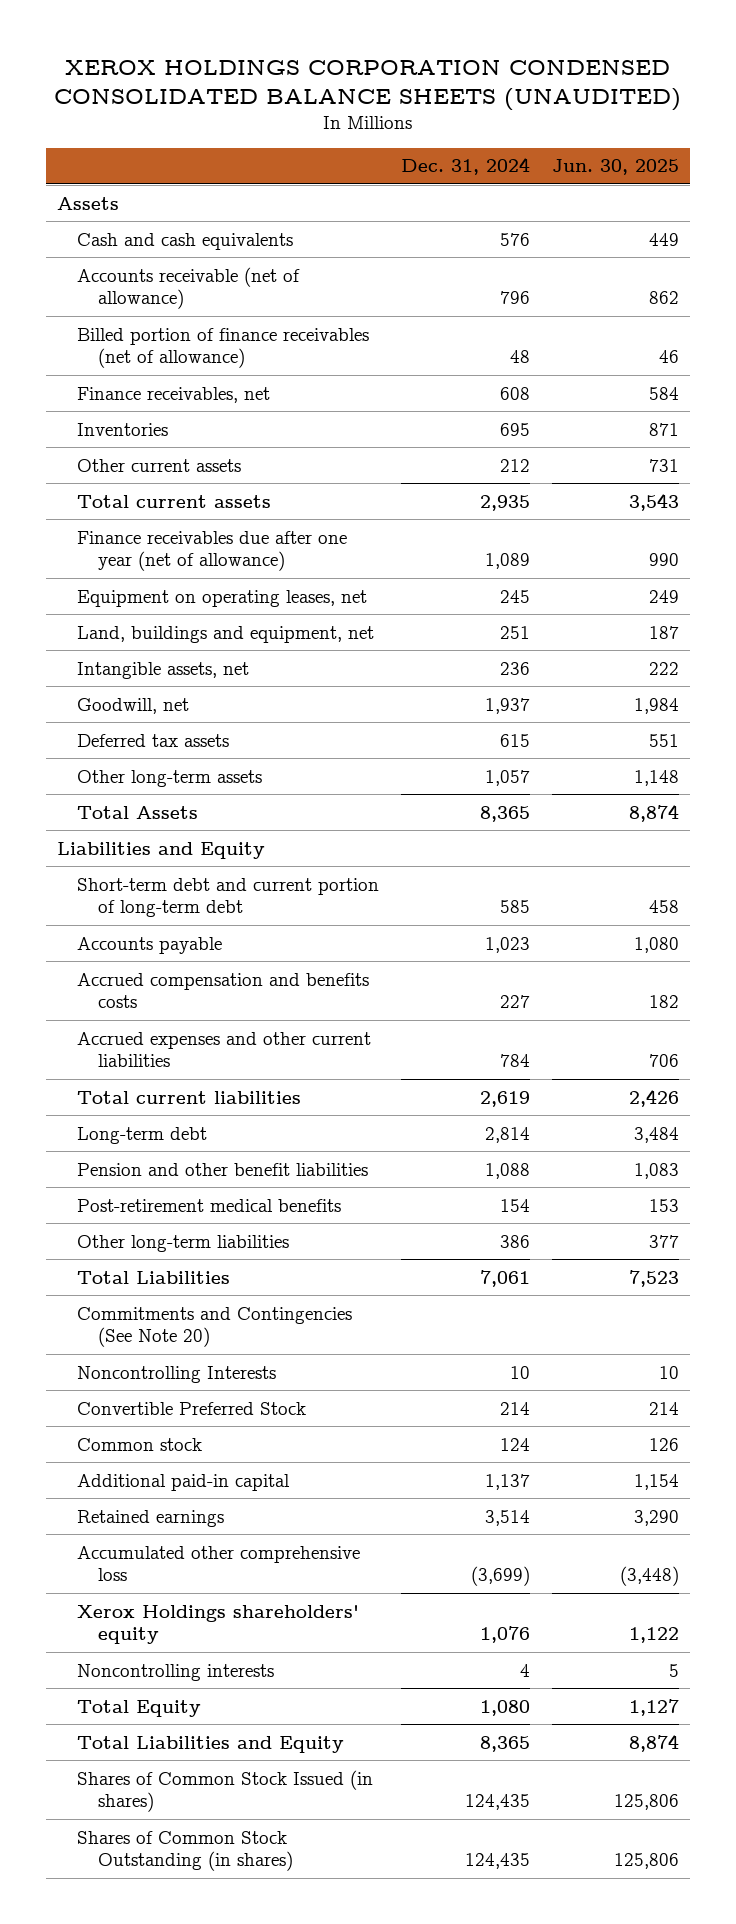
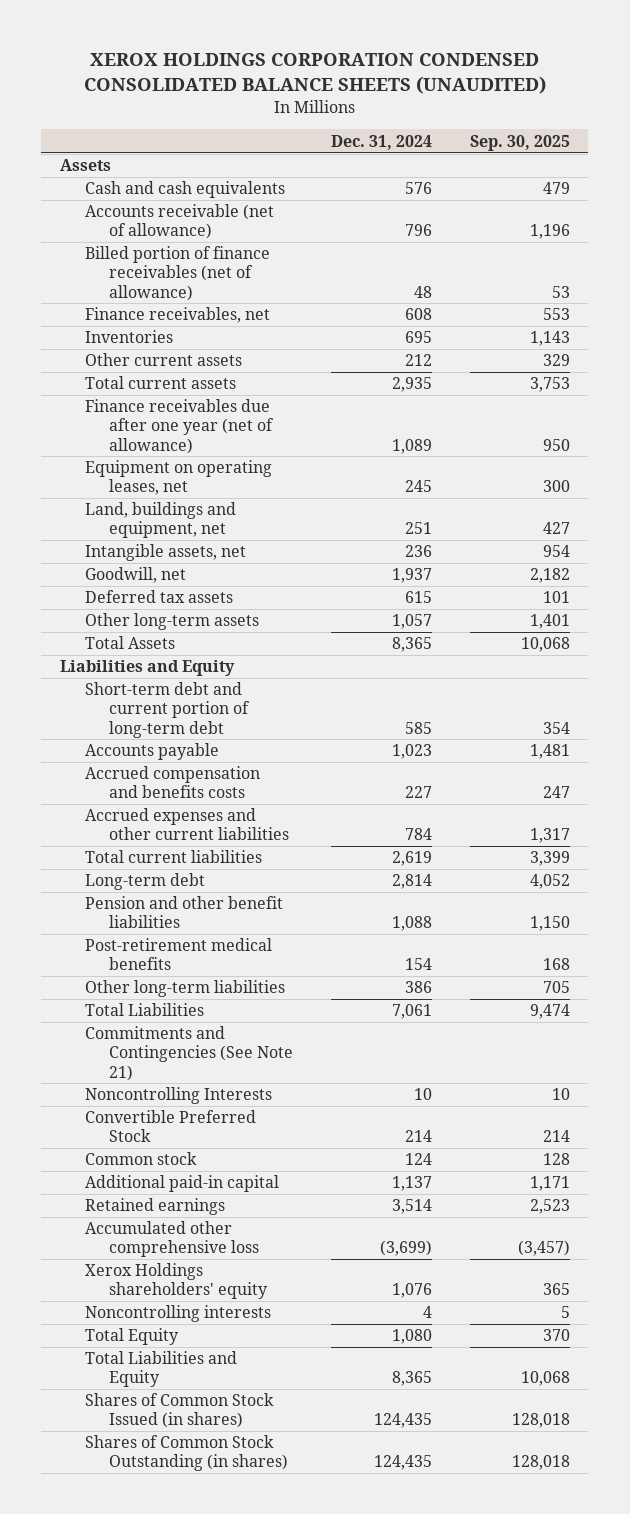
[552,159,680,176] Jun. 30, 2025 -> none
none -> [469,134,570,151] Sep. 30, 2025
[77,1306,353,1347] Commitments and Contingencies (See Note 20) -> [84,1026,294,1081] Commitments and Contingencies (See Note 21)

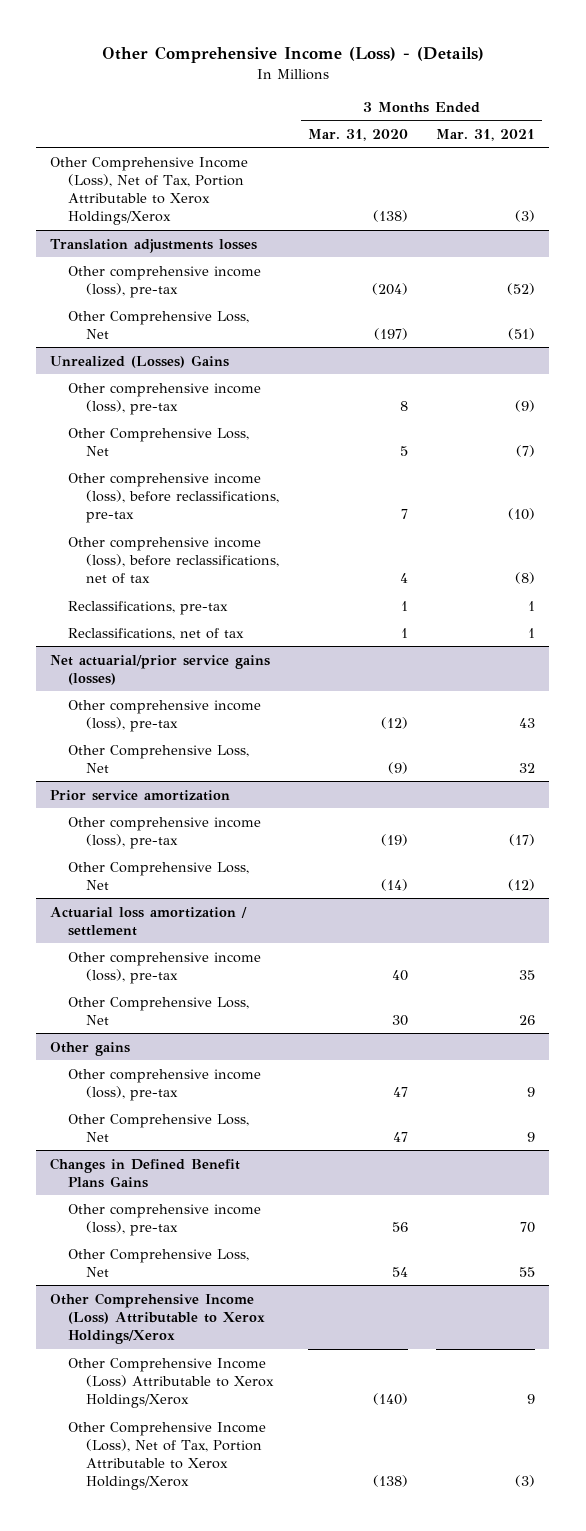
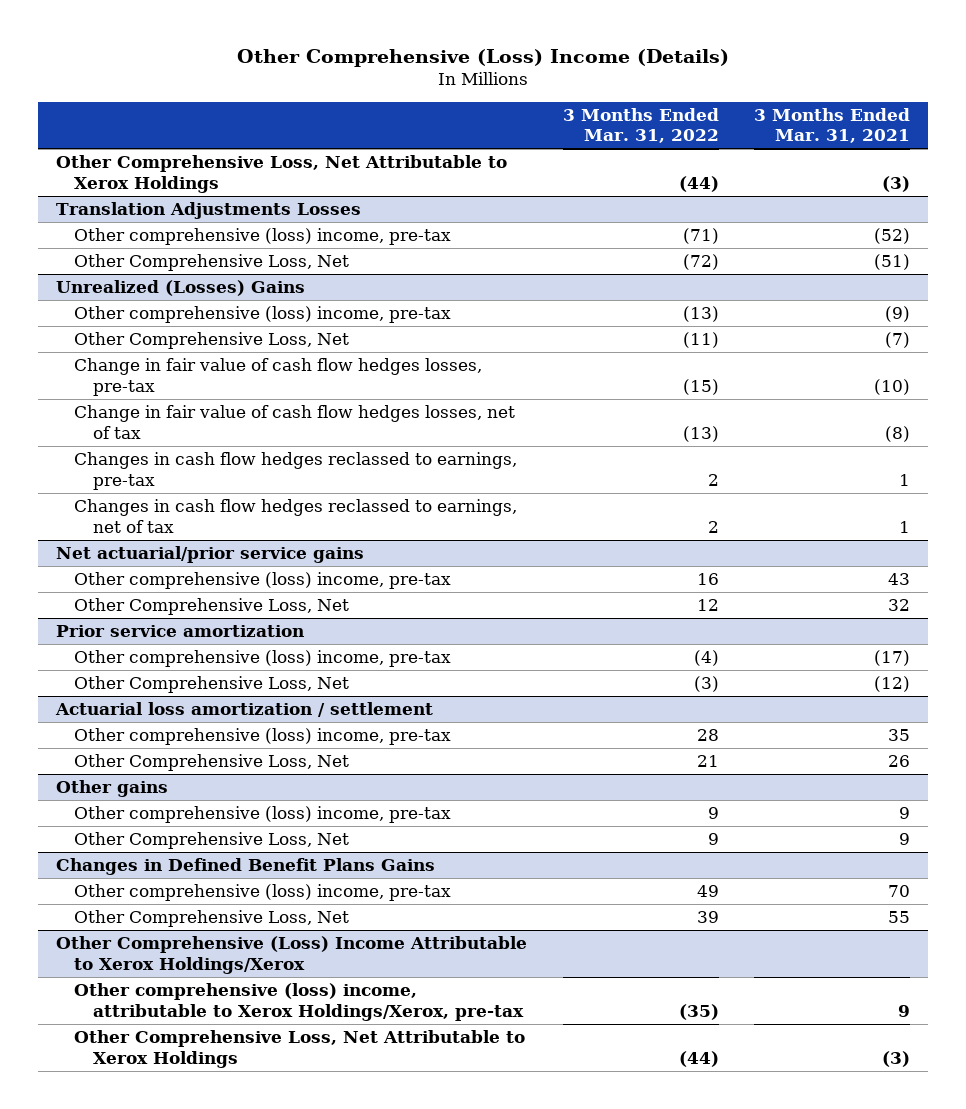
[101,45,484,63] Other Comprehensive Income (Loss) - (Details) -> [237,49,730,68] Other Comprehensive (Loss) Income (Details)
[307,128,408,141] Mar. 31, 2020 -> none
none -> [562,107,719,144] 3 Months Ended Mar. 31, 2022
[50,156,249,226] Other Comprehensive Income (Loss), Net of Tax, Portion Attributable to Xerox Holdings/Xerox -> [55,154,507,193] Other Comprehensive Loss, Net Attributable to Xerox Holdings
[50,238,258,253] Translation adjustments losses -> [55,201,361,219] Translation Adjustments Losses
[68,265,262,298] Other comprehensive income (loss), pre-tax -> [74,227,452,245] Other comprehensive (loss) income, pre-tax
[68,382,262,415] Other comprehensive income (loss), pre-tax -> [74,305,452,323] Other comprehensive (loss) income, pre-tax
[68,472,280,524] Other comprehensive income (loss), before reclassifications, pre-tax -> [74,357,483,396] Change in fair value of cash flow hedges losses, pre-tax
[68,536,280,585] Other comprehensive income (loss), before reclassifications, net of tax -> [74,404,516,439] Change in fair value of cash flow hedges losses, net of tax
[68,600,229,615] Reclassifications, pre-tax -> [74,451,518,490] Changes in cash flow hedges reclassed to earnings, pre-tax
[68,627,245,640] Reclassifications, net of tax -> [74,498,518,533] Changes in cash flow hedges reclassed to earnings, net of tax
[50,654,271,685] Net actuarial/prior service gains (losses) -> [55,545,364,563] Net actuarial/prior service gains
[68,699,262,732] Other comprehensive income (loss), pre-tax -> [74,571,452,589] Other comprehensive (loss) income, pre-tax
[68,816,262,849] Other comprehensive income (loss), pre-tax -> [74,649,452,667] Other comprehensive (loss) income, pre-tax
[68,951,262,984] Other comprehensive income (loss), pre-tax -> [74,727,452,745] Other comprehensive (loss) income, pre-tax
[68,1068,262,1101] Other comprehensive income (loss), pre-tax -> [74,805,452,823] Other comprehensive (loss) income, pre-tax
[68,1203,262,1236] Other comprehensive income (loss), pre-tax -> [74,883,452,901] Other comprehensive (loss) income, pre-tax
[50,1292,266,1345] Other Comprehensive Income (Loss) Attributable to Xerox Holdings/Xerox -> [55,935,527,974] Other Comprehensive (Loss) Income Attributable to Xerox Holdings/Xerox
[68,1357,275,1409] Other Comprehensive Income (Loss) Attributable to Xerox Holdings/Xerox -> [74,982,524,1021] Other comprehensive (loss) income, attributable to Xerox Holdings/Xerox, pre-tax
[68,1421,267,1491] Other Comprehensive Income (Loss), Net of Tax, Portion Attributable to Xerox Holdings/Xerox -> [74,1029,526,1068] Other Comprehensive Loss, Net Attributable to Xerox Holdings

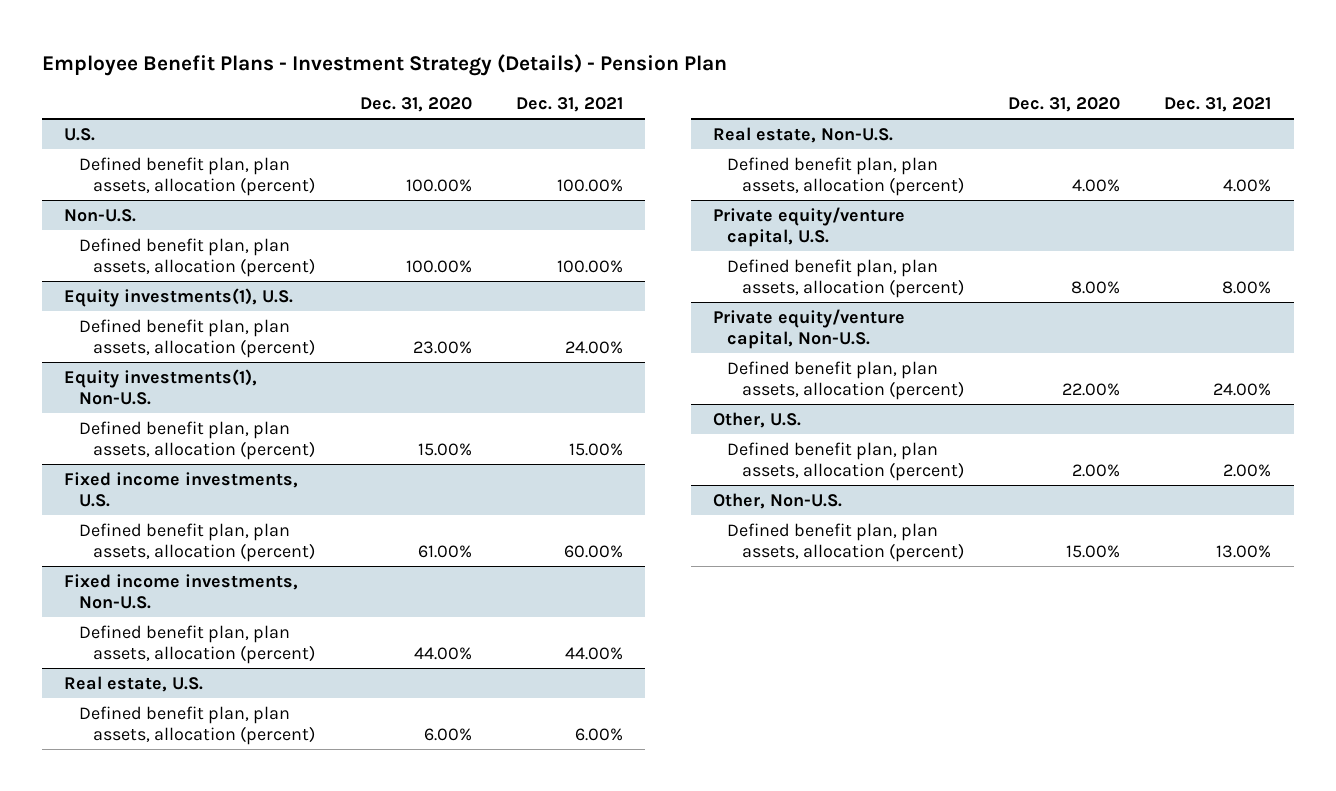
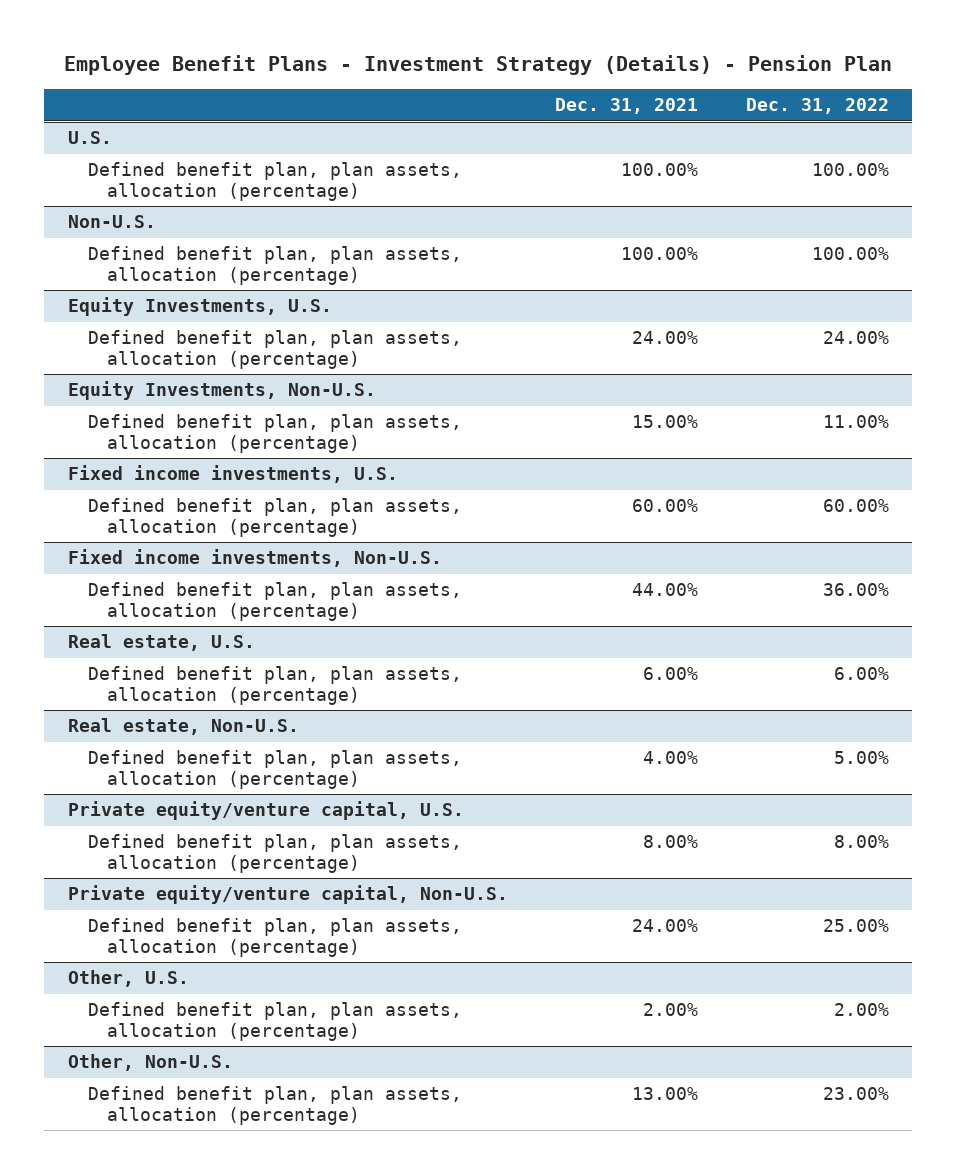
[359,97,472,113] Dec. 31, 2020 -> none
none -> [745,98,889,115] Dec. 31, 2022
[78,156,316,196] Defined benefit plan, plan assets, allocation (percent) -> [87,162,462,201] Defined benefit plan, plan assets, allocation (percentage)
[78,237,316,277] Defined benefit plan, plan assets, allocation (percent) -> [87,246,462,285] Defined benefit plan, plan assets, allocation (percentage)
[64,287,294,307] Equity investments(1), U.S. -> [67,297,332,317] Equity Investments, U.S.
[78,318,316,358] Defined benefit plan, plan assets, allocation (percent) -> [87,330,462,369] Defined benefit plan, plan assets, allocation (percentage)
[64,368,258,405] Equity investments(1), Non-U.S. -> [67,381,376,401] Equity Investments, Non-U.S.
[78,420,316,460] Defined benefit plan, plan assets, allocation (percent) -> [87,414,462,453] Defined benefit plan, plan assets, allocation (percentage)
[78,522,316,562] Defined benefit plan, plan assets, allocation (percent) -> [87,498,462,537] Defined benefit plan, plan assets, allocation (percentage)
[78,624,316,664] Defined benefit plan, plan assets, allocation (percent) -> [87,582,462,621] Defined benefit plan, plan assets, allocation (percentage)
[78,705,316,745] Defined benefit plan, plan assets, allocation (percent) -> [87,666,462,705] Defined benefit plan, plan assets, allocation (percentage)
[727,156,964,196] Defined benefit plan, plan assets, allocation (percent) -> [87,750,462,789] Defined benefit plan, plan assets, allocation (percentage)
[727,258,964,298] Defined benefit plan, plan assets, allocation (percent) -> [87,834,462,873] Defined benefit plan, plan assets, allocation (percentage)
[727,360,964,400] Defined benefit plan, plan assets, allocation (percent) -> [87,918,462,957] Defined benefit plan, plan assets, allocation (percentage)
[727,441,964,481] Defined benefit plan, plan assets, allocation (percent) -> [87,1002,462,1041] Defined benefit plan, plan assets, allocation (percentage)
[727,522,964,562] Defined benefit plan, plan assets, allocation (percent) -> [87,1086,462,1125] Defined benefit plan, plan assets, allocation (percentage)

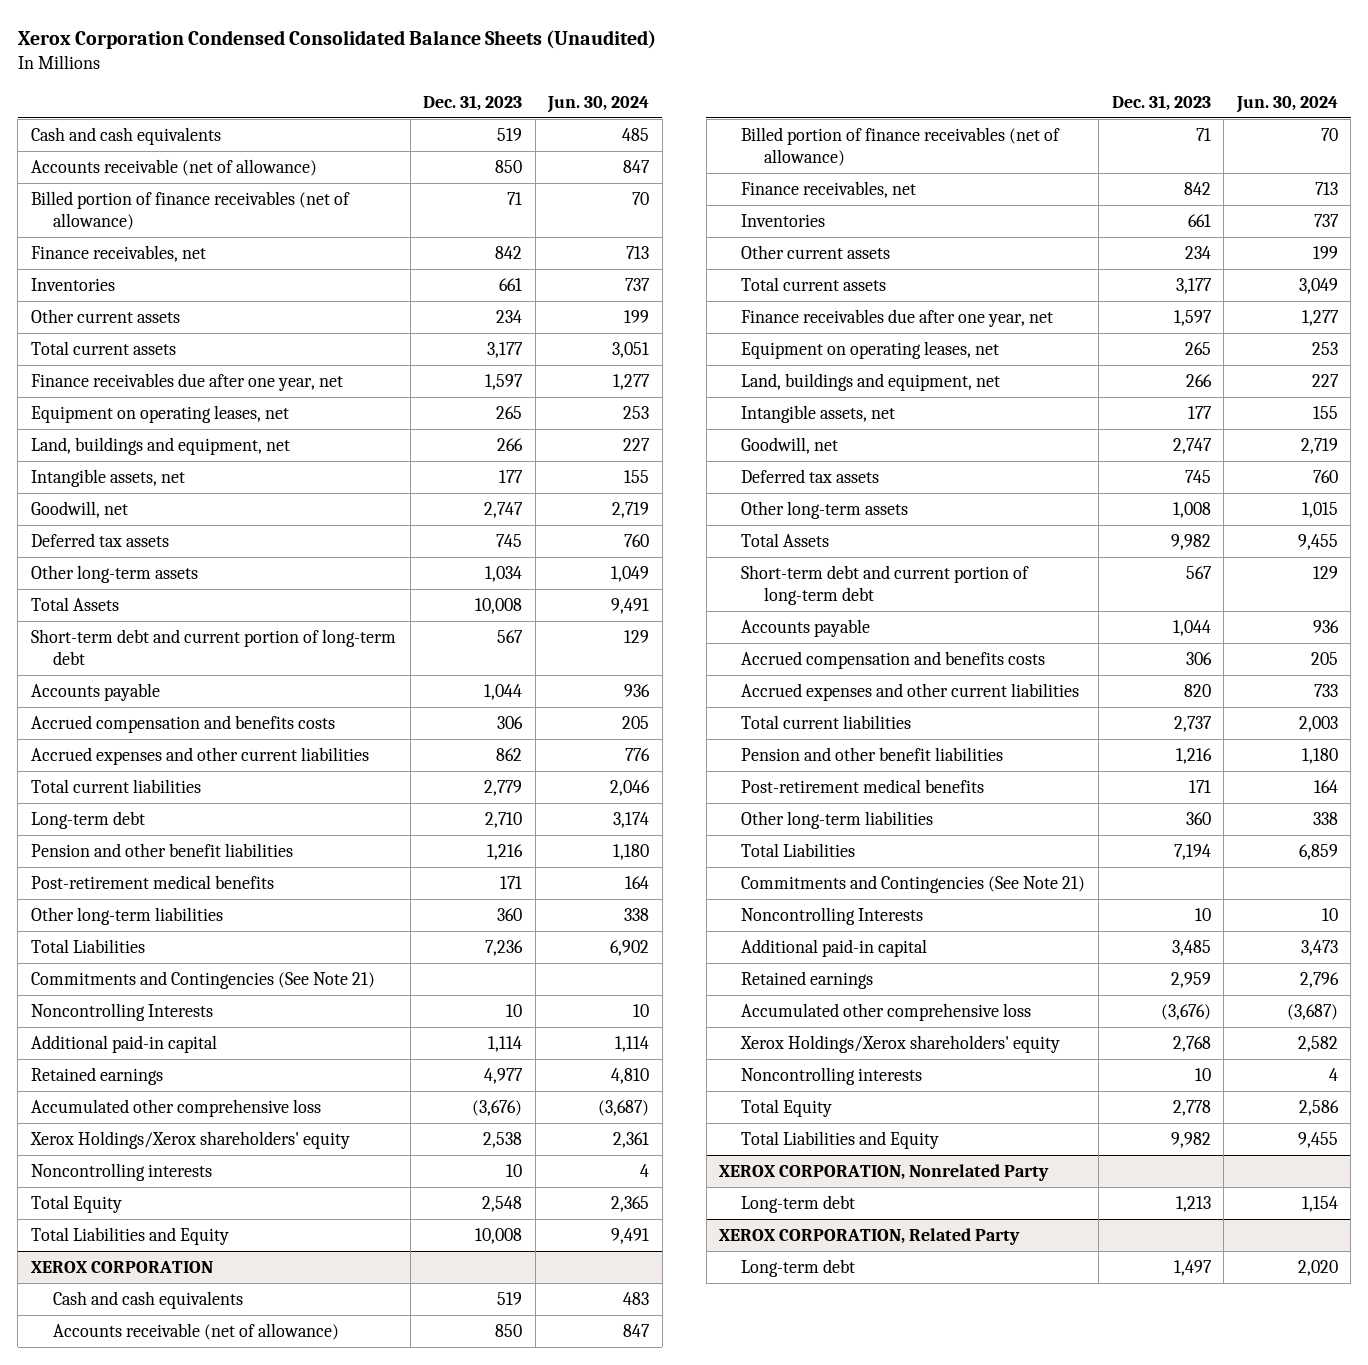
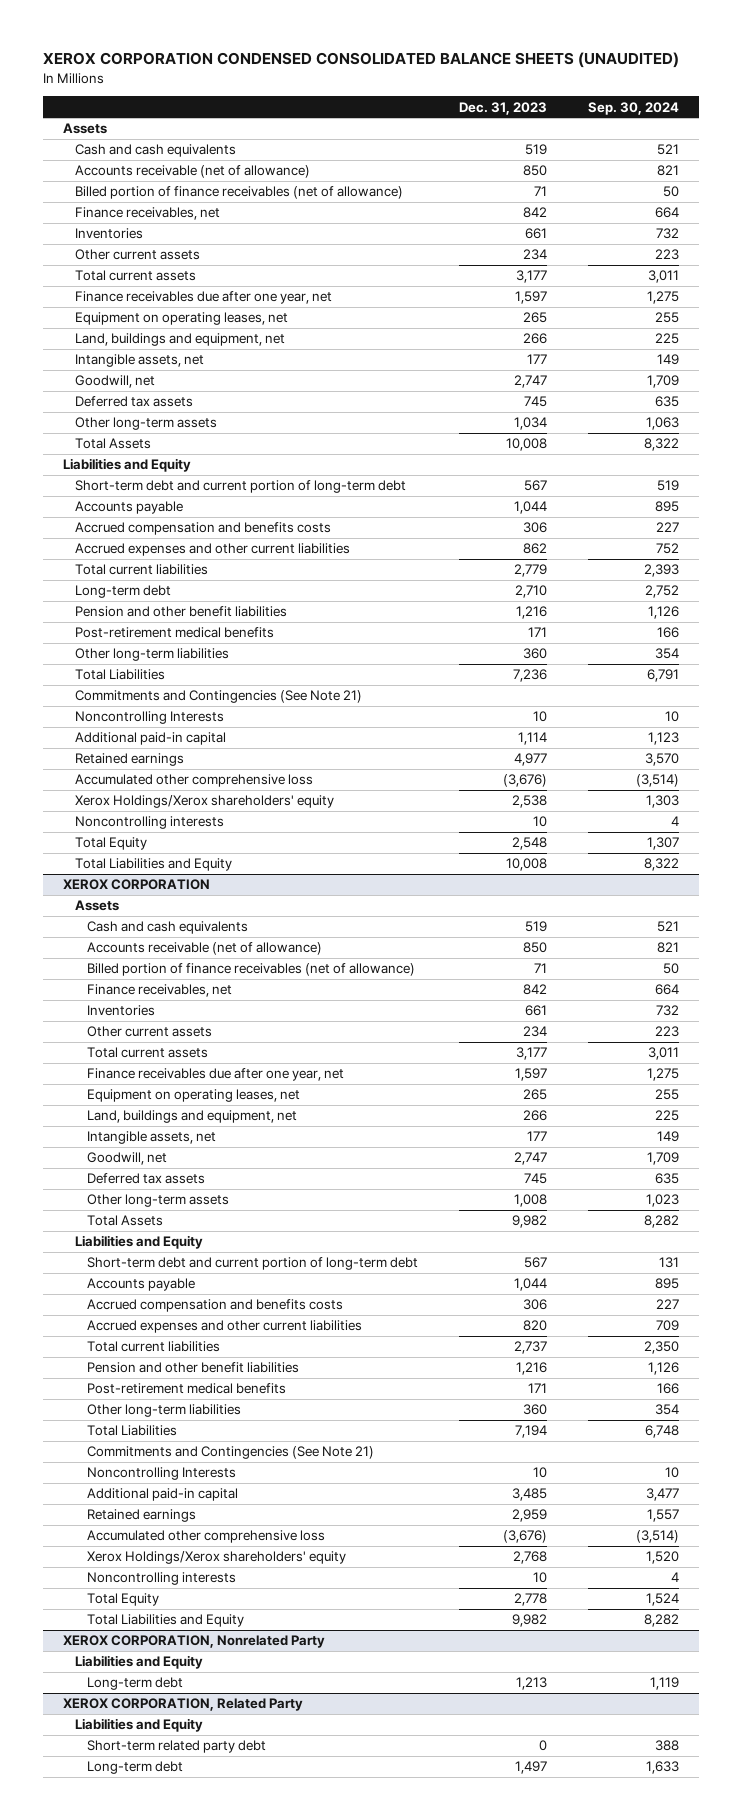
[17,29,656,49] Xerox Corporation Condensed Consolidated Balance Sheets (Unaudited) -> [43,52,680,69] XEROX CORPORATION CONDENSED CONSOLIDATED BALANCE SHEETS (UNAUDITED)
[547,95,650,113] Jun. 30, 2024 -> none
none -> [587,101,679,115] Sep. 30, 2024
none -> [63,123,108,135] Assets
none -> [63,458,192,473] Liabilities and Equity
none -> [75,900,120,912] Assets
none -> [75,1235,204,1250] Liabilities and Equity
none -> [75,1655,204,1670] Liabilities and Equity
none -> [75,1718,204,1733] Liabilities and Equity
none -> [87,1740,267,1754] Short-term related party debt

